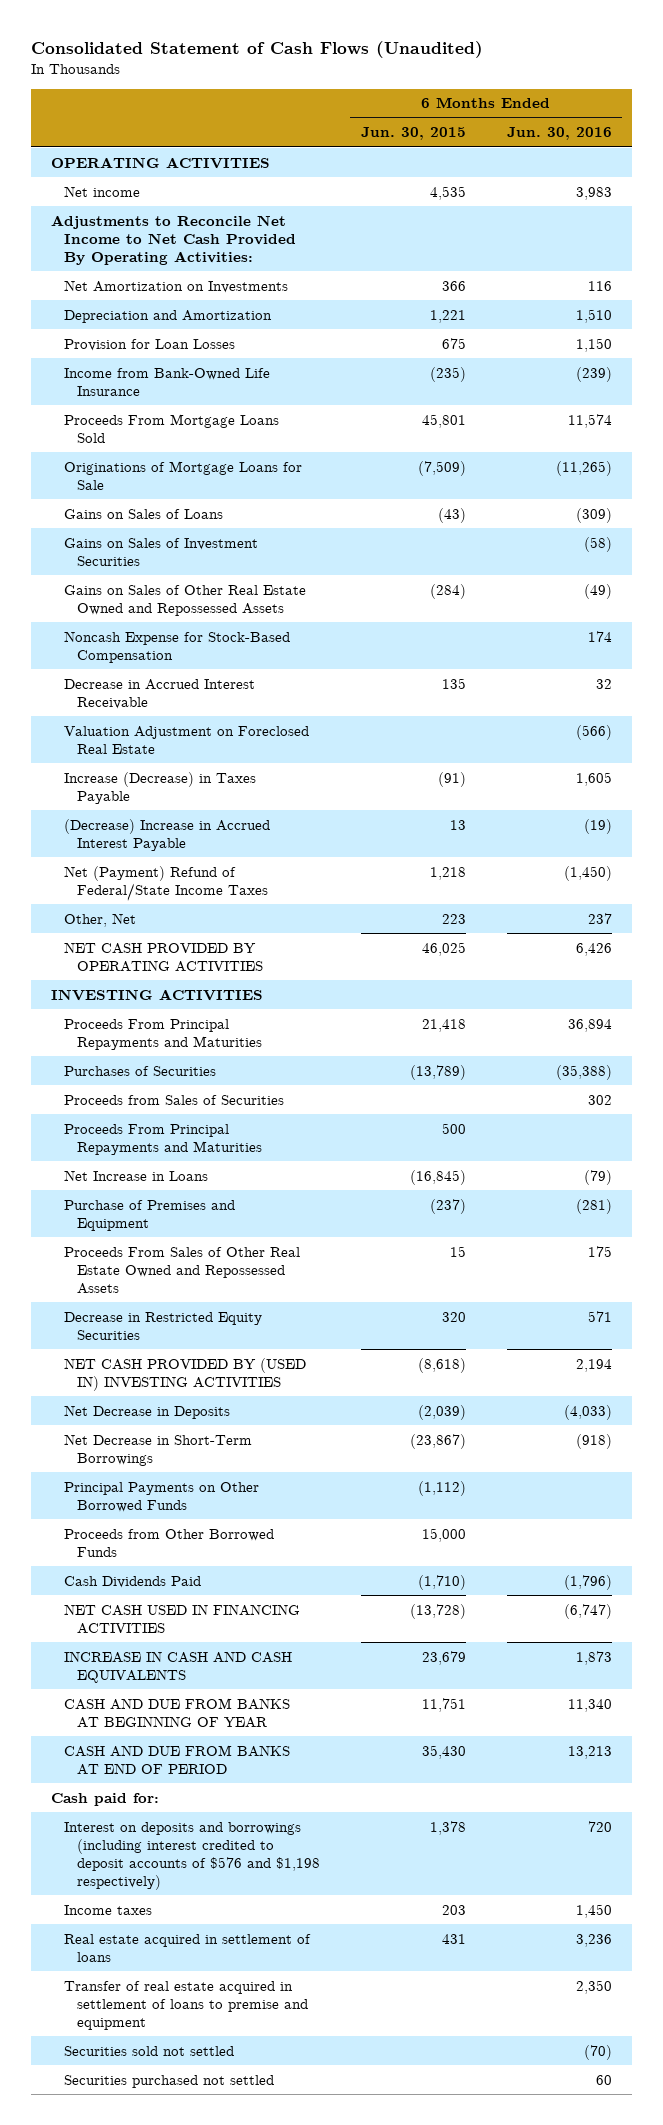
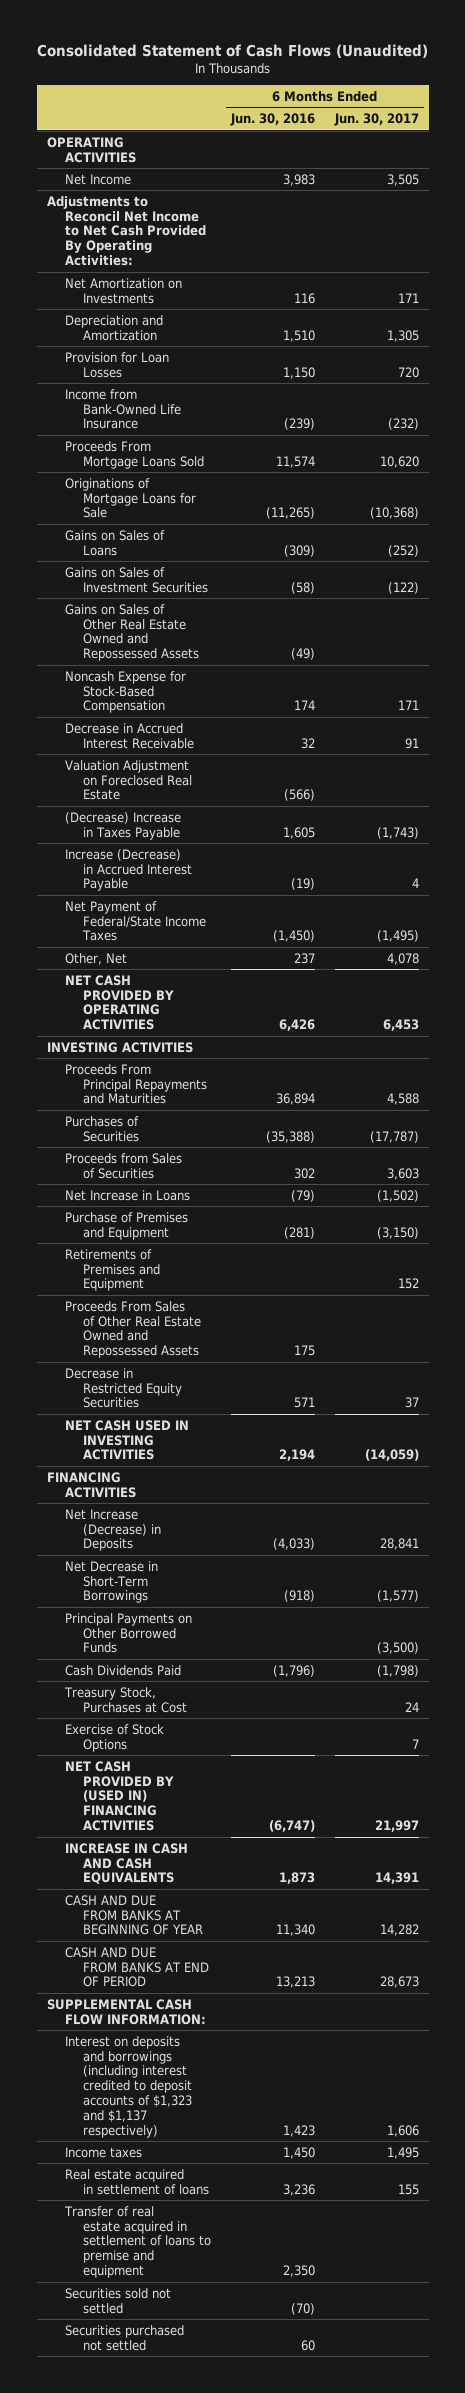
[360,127,466,141] Jun. 30, 2015 -> none
none -> [333,113,419,127] Jun. 30, 2017
[63,185,140,197] Net income -> [64,173,131,185] Net Income
[51,214,296,265] Adjustments to Reconcile Net Income to Net Cash Provided By Operating Activities: -> [46,195,206,267] Adjustments to Reconcil Net Income to Net Cash Provided By Operating Activities:
[63,771,256,804] Increase (Decrease) in Taxes Payable -> [64,811,181,840] (Decrease) Increase in Taxes Payable
[63,818,270,851] (Decrease) Increase in Accrued Interest Payable -> [64,848,192,892] Increase (Decrease) in Accrued Interest Payable
[63,865,268,901] Net (Payment) Refund of Federal/State Income Taxes -> [64,900,206,942] Net Payment of Federal/State Income Taxes
[63,1123,262,1155] Proceeds From Principal Repayments and Maturities -> none
none -> [64,1248,160,1292] Retirements of Premises and Equipment
[63,1357,306,1391] NET CASH PROVIDED BY (USED IN) INVESTING ACTIVITIES -> [64,1419,189,1461] NET CASH USED IN INVESTING ACTIVITIES
none -> [46,1471,136,1498] FINANCING ACTIVITIES
[63,1404,230,1419] Net Decrease in Deposits -> [64,1508,161,1552] Net Increase (Decrease) in Deposits
[63,1528,274,1557] Proceeds from Other Borrowed Funds -> none
none -> [63,1686,187,1713] Treasury Stock, Purchases at Cost
none -> [64,1723,164,1752] Exercise of Stock Options
[63,1603,300,1634] NET CASH USED IN FINANCING ACTIVITIES -> [64,1760,174,1832] NET CASH PROVIDED BY (USED IN) FINANCING ACTIVITIES
[51,1792,160,1806] Cash paid for: -> none
none -> [46,1998,206,2025] SUPPLEMENTAL CASH FLOW INFORMATION:
[63,1821,320,1890] Interest on deposits and borrowings (including interest credited to deposit accounts of $576 and $1,198 respectively) -> [64,2035,192,2138] Interest on deposits and borrowings (including interest credited to deposit accounts of $1,323 and $1,137 respectively)
[587,1820,612,1832] 720 -> [282,2124,315,2137] 1,423

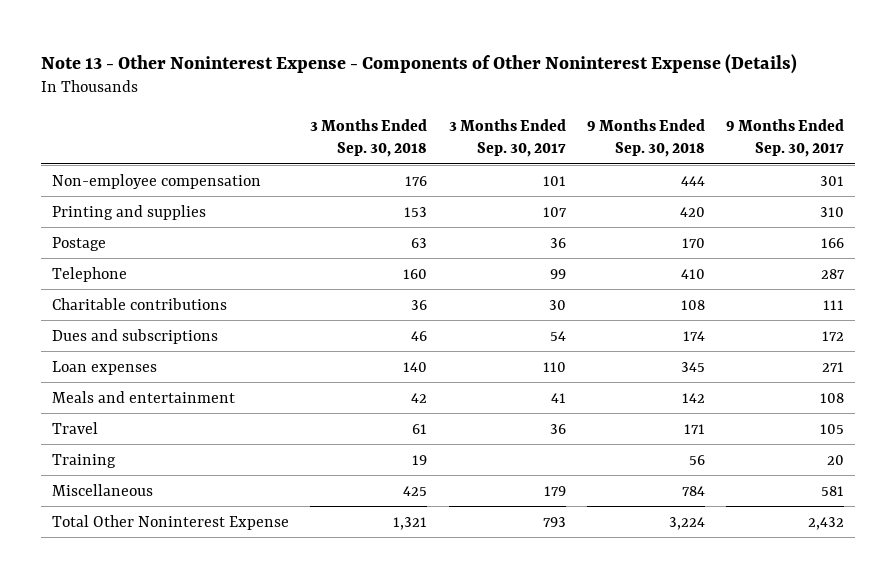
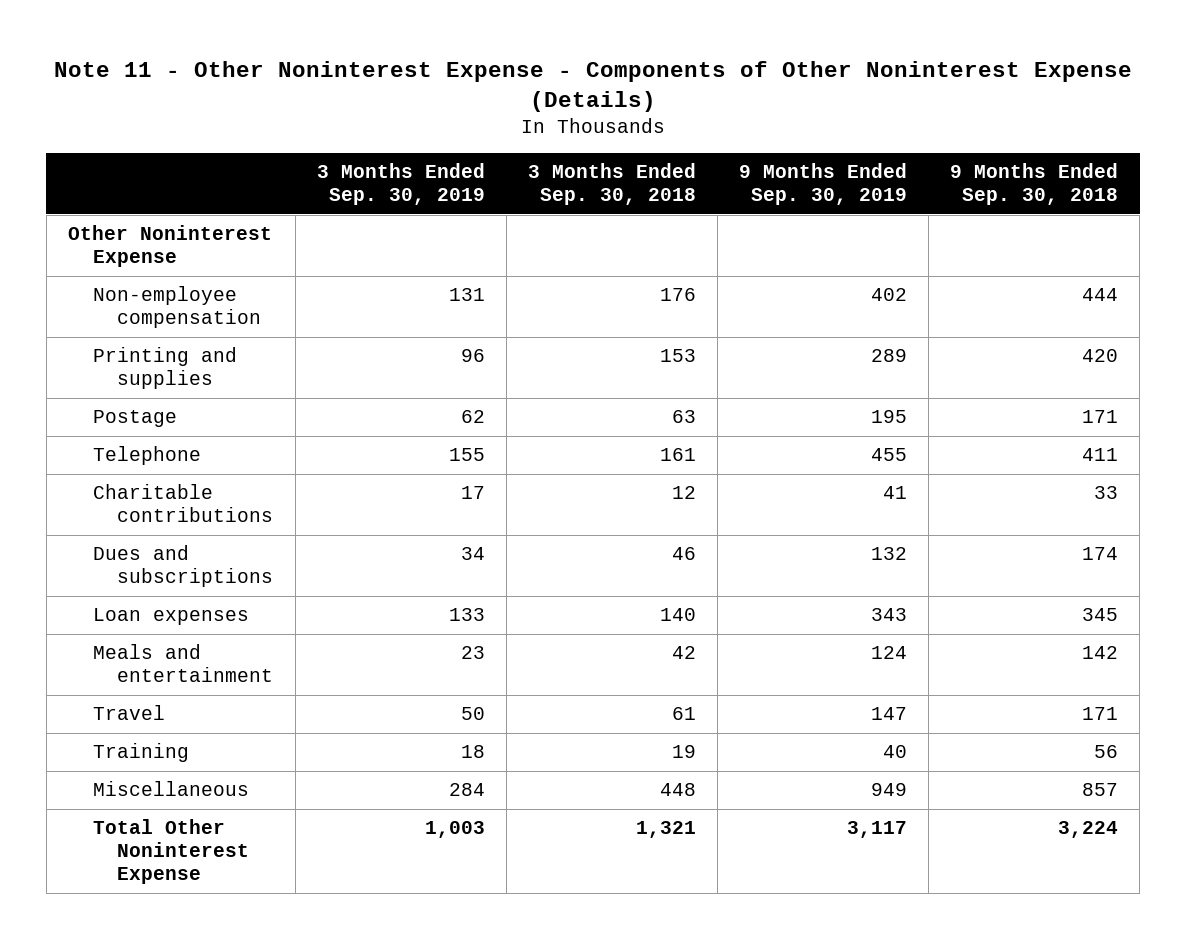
[41,53,798,74] Note 13 - Other Noninterest Expense - Components of Other Noninterest Expense (Details) -> [54,60,1133,113] Note 11 - Other Noninterest Expense - Components of Other Noninterest Expense (Details)
[448,118,566,158] 3 Months Ended Sep. 30, 2017 -> none
[726,118,845,158] 9 Months Ended Sep. 30, 2017 -> none
none -> [316,163,485,206] 3 Months Ended Sep. 30, 2019
none -> [738,163,907,206] 9 Months Ended Sep. 30, 2019
none -> [68,225,273,268] Other Noninterest Expense
[682,237,706,248] 170 -> [1082,410,1119,424] 171
[403,268,428,279] 160 -> [659,448,696,462] 161
[681,268,706,279] 410 -> [1082,448,1119,462] 411
[411,299,428,310] 36 -> [671,486,696,500] 12
[681,299,706,310] 108 -> [1094,486,1119,500] 33
[403,485,428,496] 425 -> [659,783,696,797] 448
[682,485,706,496] 784 -> [1082,783,1119,797] 857

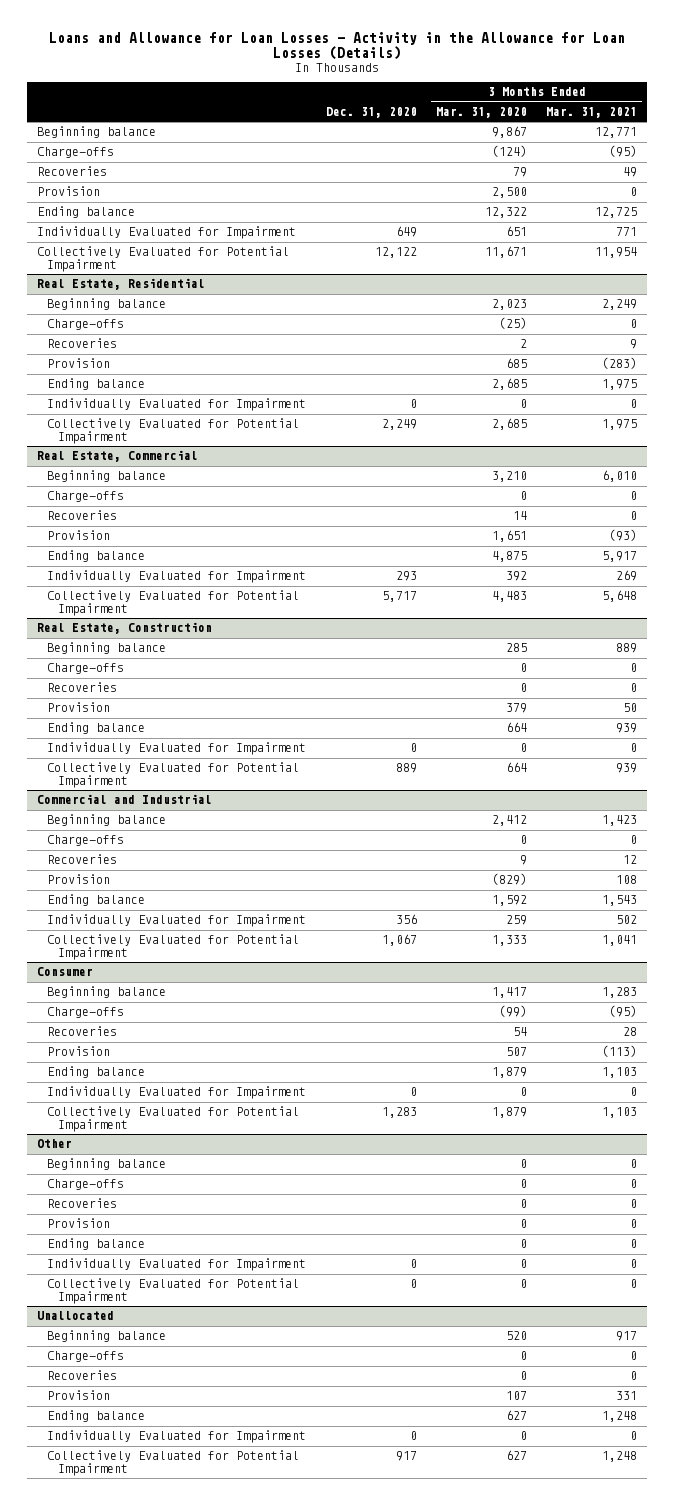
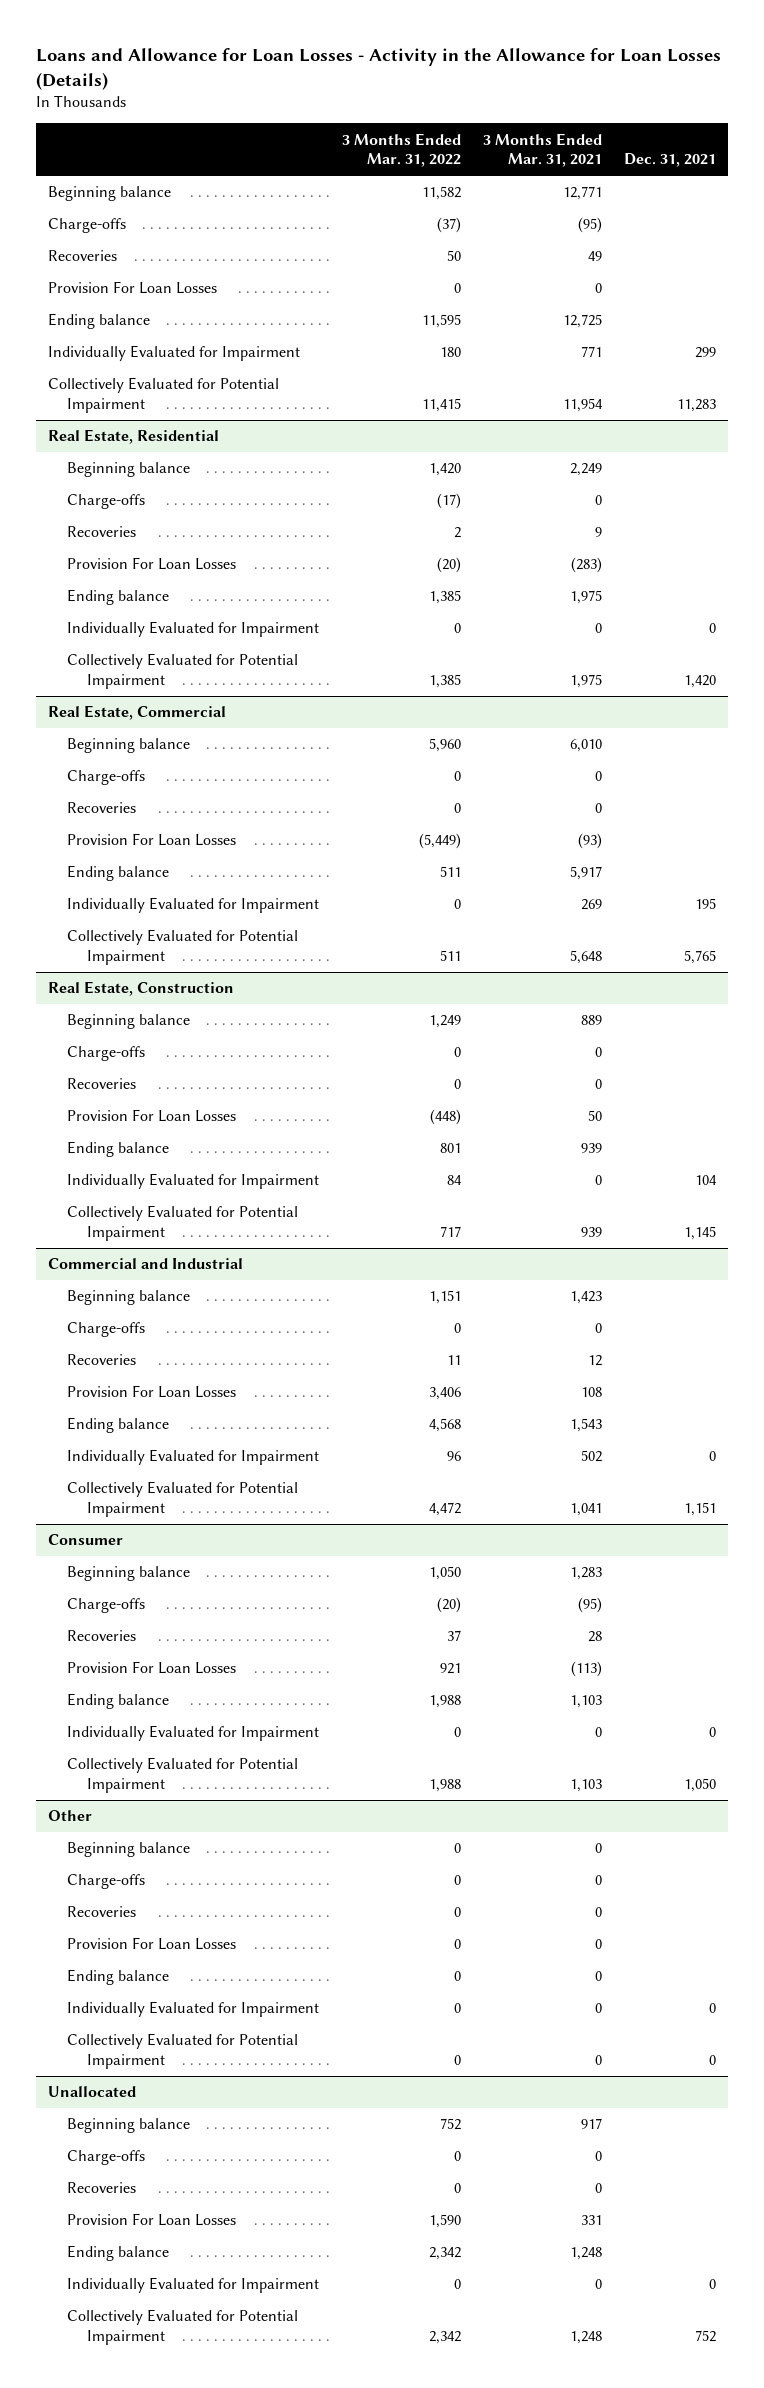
[325,107,417,119] Dec. 31, 2020 -> none
[435,107,527,119] Mar. 31, 2020 -> none
none -> [341,132,461,168] 3 Months Ended Mar. 31, 2022
none -> [624,153,717,168] Dec. 31, 2021
[37,186,101,197] Provision -> [47,281,217,295] Provision For Loan Losses
[47,358,111,369] Provision -> [67,557,237,571] Provision For Loan Losses
[47,530,111,541] Provision -> [67,833,237,847] Provision For Loan Losses
[47,702,111,713] Provision -> [67,1109,237,1123] Provision For Loan Losses
[47,874,111,885] Provision -> [67,1385,237,1399] Provision For Loan Losses
[47,1046,111,1057] Provision -> [67,1661,237,1675] Provision For Loan Losses
[47,1218,111,1229] Provision -> [67,1937,237,1951] Provision For Loan Losses
[47,1390,111,1401] Provision -> [67,2213,237,2227] Provision For Loan Losses

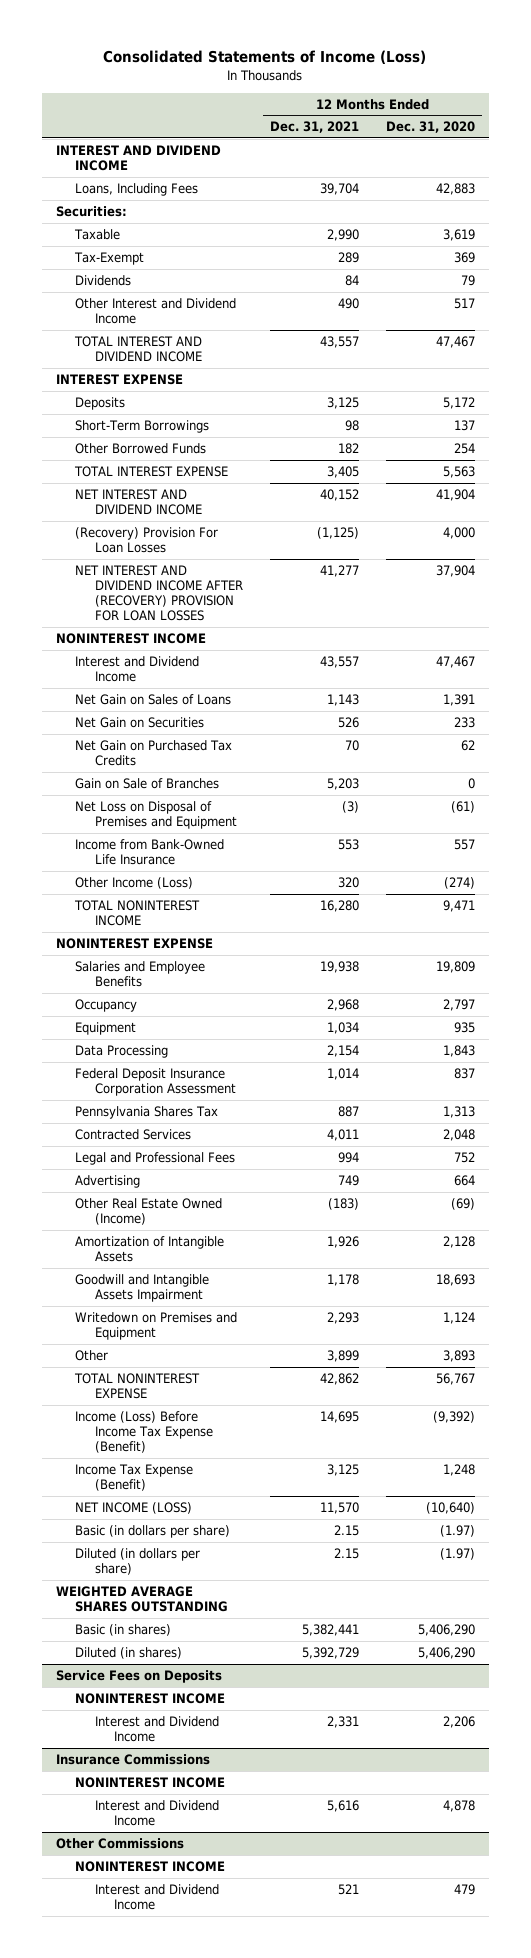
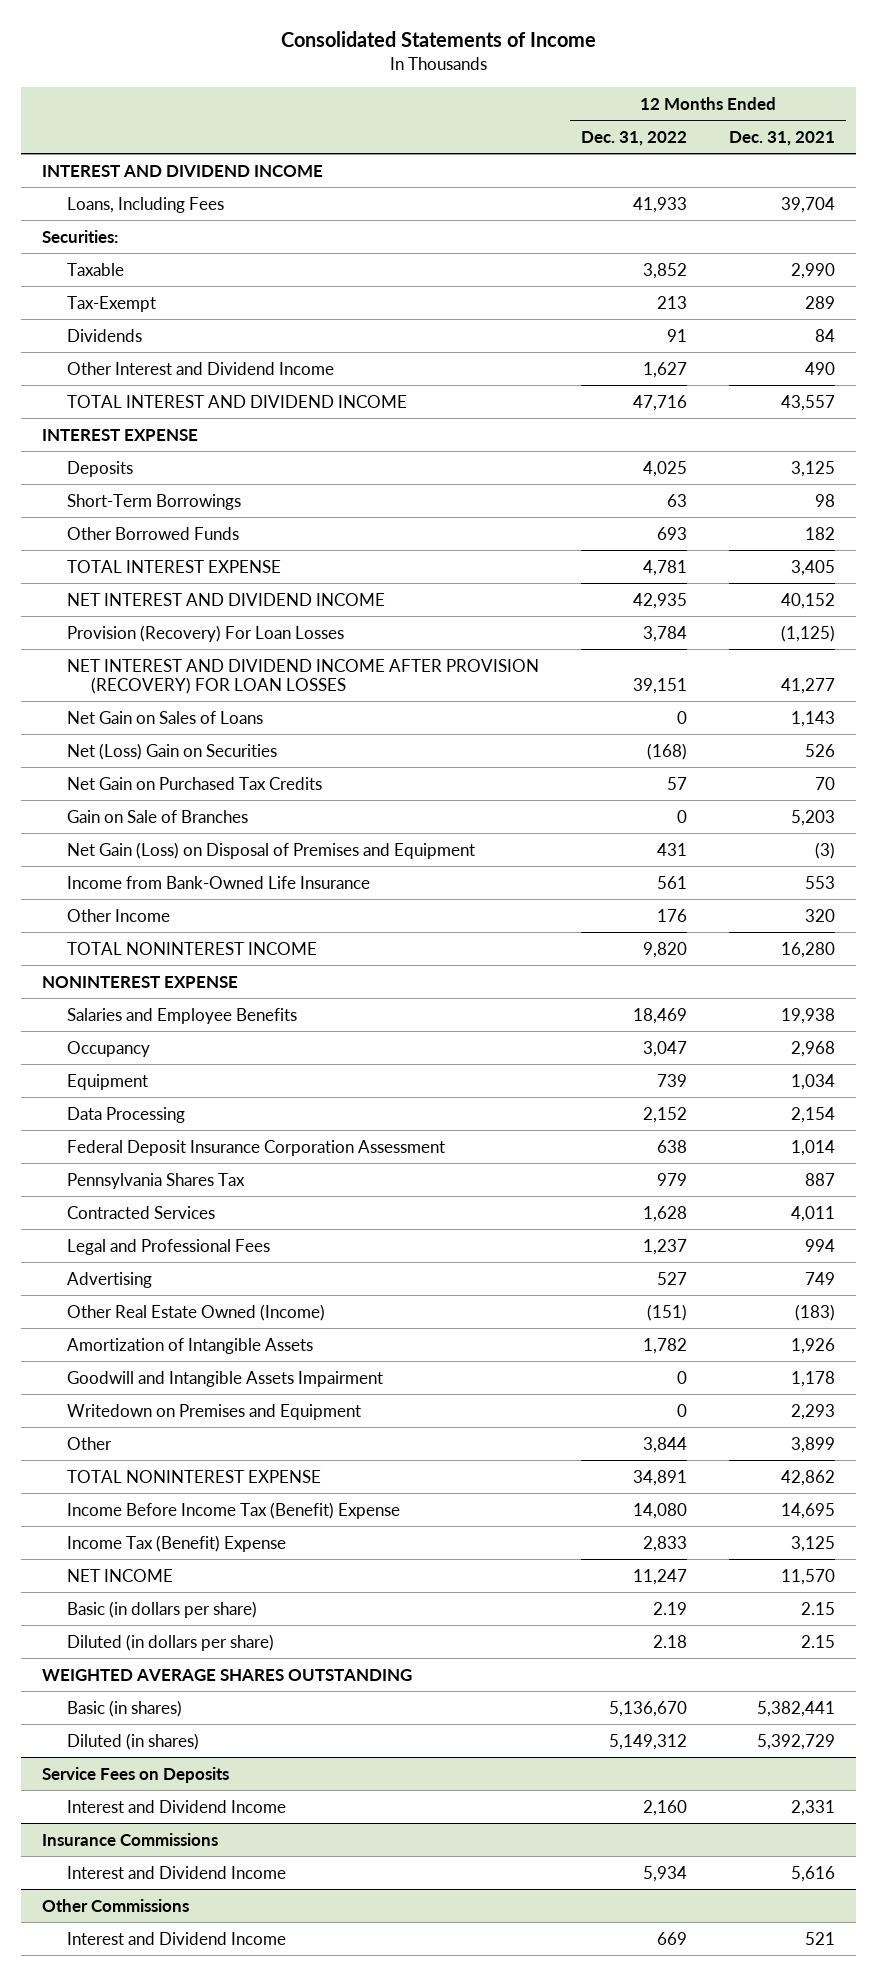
[103,50,427,65] Consolidated Statements of Income (Loss) -> [280,31,596,48] Consolidated Statements of Income
[386,121,476,134] Dec. 31, 2020 -> none
none -> [580,130,687,146] Dec. 31, 2022
[55,633,206,645] NONINTEREST INCOME -> none
[75,656,200,683] Interest and Dividend Income -> none
[75,527,219,554] (Recovery) Provision For Loan Losses -> [66,624,344,642] Provision (Recovery) For Loan Losses
[75,565,243,622] NET INTEREST AND DIVIDEND INCOME AFTER (RECOVERY) PROVISION FOR LOAN LOSSES -> [66,658,539,695] NET INTEREST AND DIVIDEND INCOME AFTER PROVISION (RECOVERY) FOR LOAN LOSSES
[75,717,205,729] Net Gain on Securities -> [66,742,277,760] Net (Loss) Gain on Securities
[75,801,237,830] Net Loss on Disposal of Premises and Equipment -> [66,841,475,859] Net Gain (Loss) on Disposal of Premises and Equipment
[75,877,194,890] Other Income (Loss) -> [66,908,170,922] Other Income
[75,1411,213,1454] Income (Loss) Before Income Tax Expense (Benefit) -> [66,1501,400,1519] Income Before Income Tax (Benefit) Expense
[75,1464,194,1492] Income Tax Expense (Benefit) -> [66,1534,286,1552] Income Tax (Benefit) Expense
[75,1502,193,1515] NET INCOME (LOSS) -> [66,1568,173,1582] NET INCOME
[75,1693,226,1705] NONINTEREST INCOME -> none
[75,1777,226,1789] NONINTEREST INCOME -> none
[75,1861,226,1873] NONINTEREST INCOME -> none

